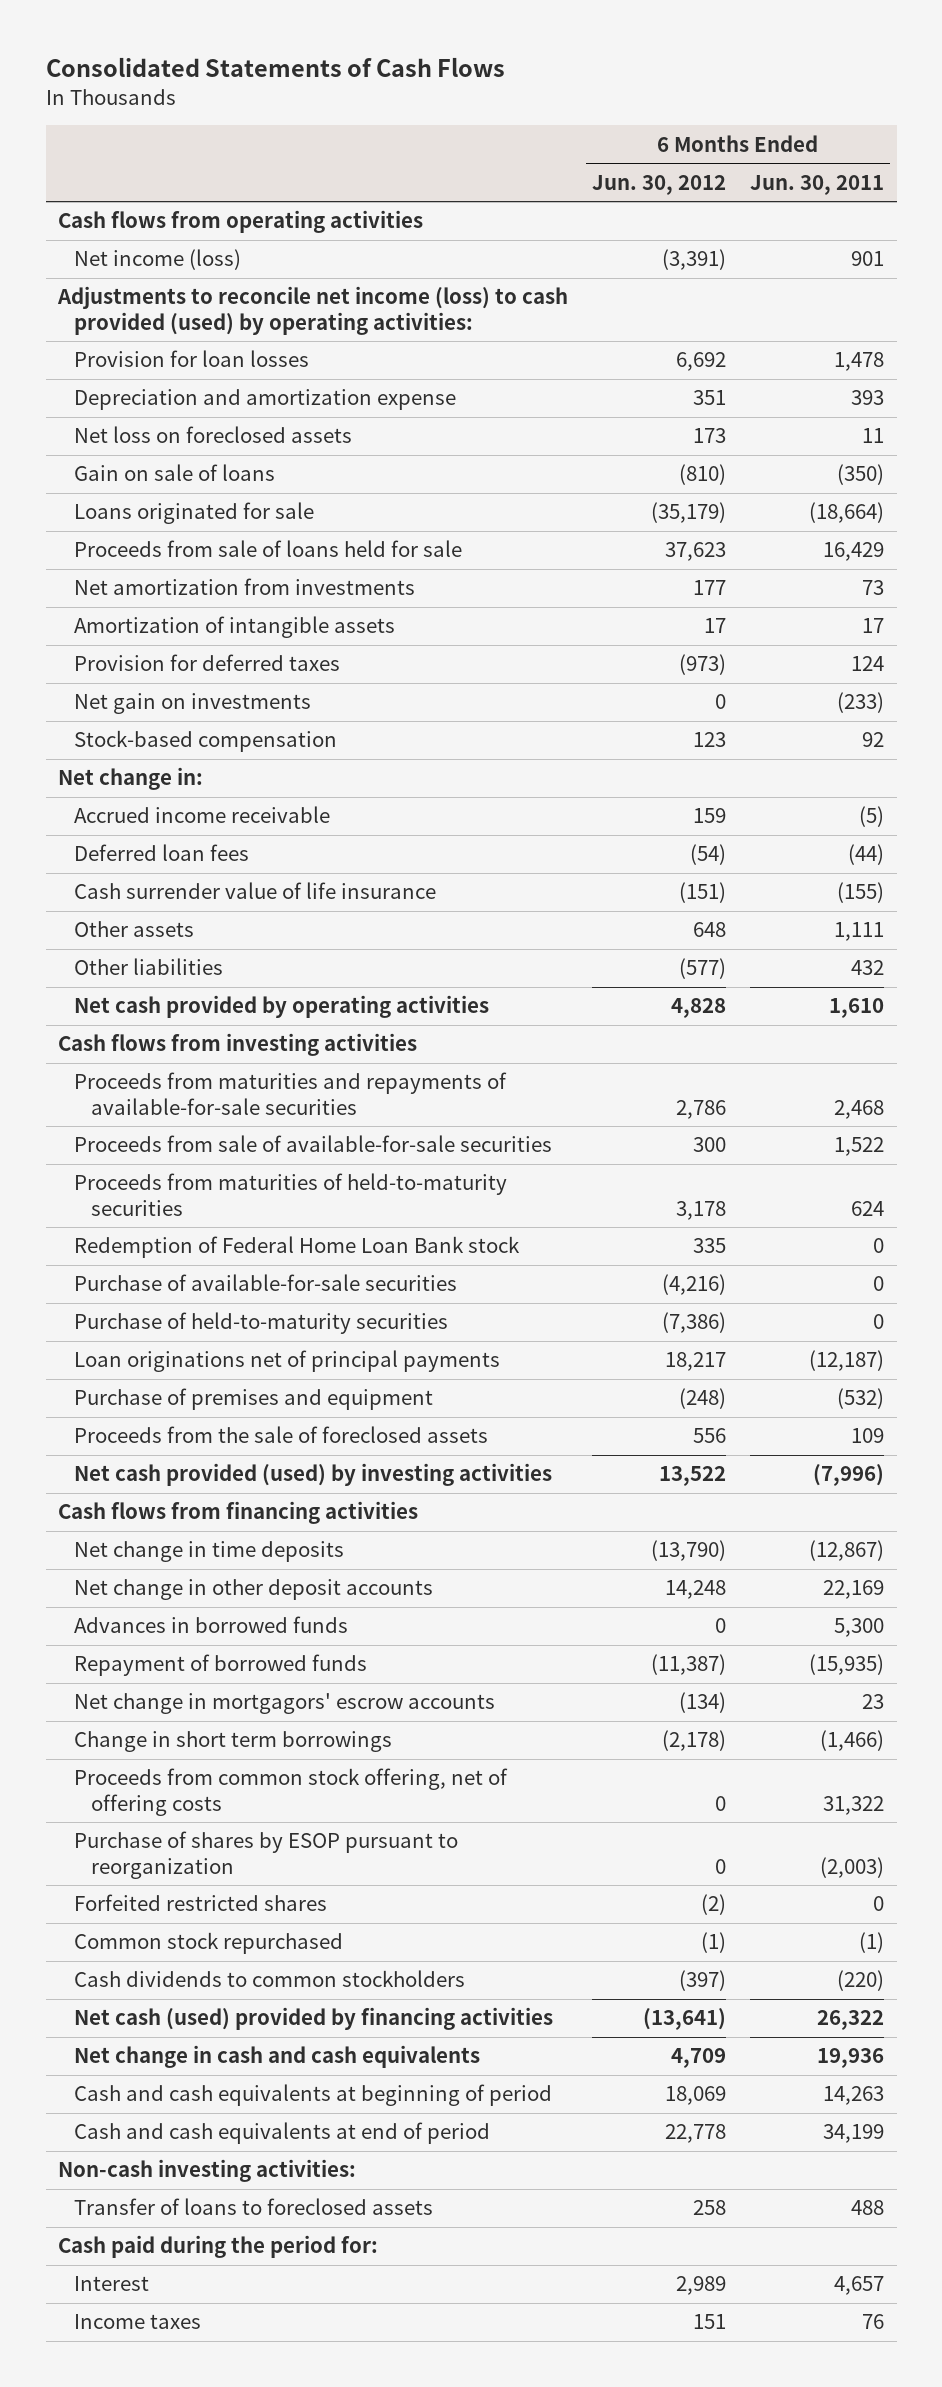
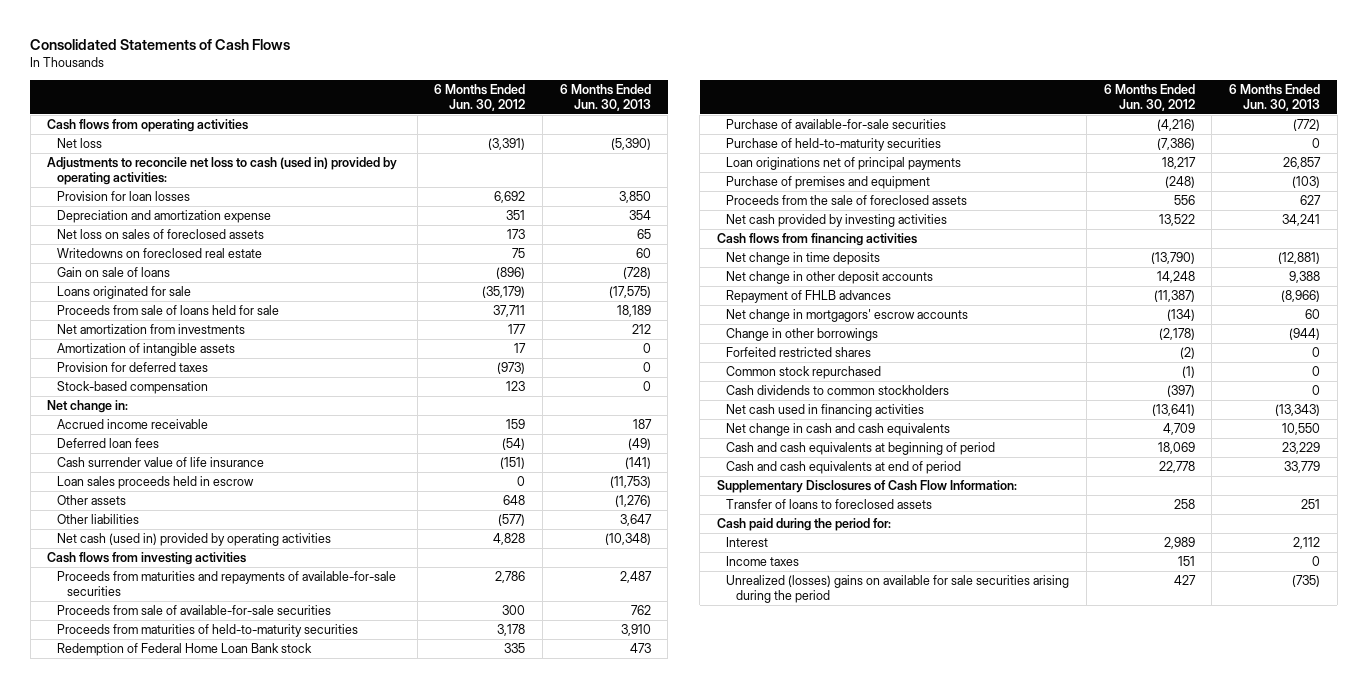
[750,174,885,195] Jun. 30, 2011 -> none
none -> [559,84,651,112] 6 Months Ended Jun. 30, 2013
[74,249,242,271] Net income (loss) -> [57,138,103,149] Net loss
[56,286,568,335] Adjustments to reconcile net income (loss) to cash provided (used) by operating activities: -> [47,157,398,186] Adjustments to reconcile net loss to cash (used in) provided by operating activities:
[74,426,353,444] Net loss on foreclosed assets -> [57,229,265,240] Net loss on sales of foreclosed assets
none -> [57,248,263,259] Writedowns on foreclosed real estate
[679,464,727,486] (810) -> [496,267,526,280] (896)
[665,542,727,562] 37,623 -> [493,305,526,318] 37,711
[74,693,312,715] Net gain on investments -> none
none -> [57,476,255,490] Loan sales proceeds held in escrow
[74,995,490,1019] Net cash provided by operating activities -> [57,533,332,547] Net cash (used in) provided by operating activities
[74,1463,553,1487] Net cash provided (used) by investing activities -> [726,214,948,228] Net cash provided by investing activities
[74,1616,349,1634] Advances in borrowed funds -> none
[74,1654,368,1677] Repayment of borrowed funds -> [726,290,892,304] Repayment of FHLB advances
[74,1768,509,1816] Proceeds from common stock offering, net of offering costs -> none
[74,1831,459,1879] Purchase of shares by ESOP pursuant to reorganization -> none
[74,1731,393,1753] Change in short term borrowings -> [726,328,879,342] Change in other borrowings
[74,2007,554,2031] Net cash (used) provided by financing activities -> [726,404,925,418] Net cash used in financing activities
[57,2159,356,2183] Non-cash investing activities: -> none
none -> [716,480,1017,494] Supplementary Disclosures of Cash Flow Information:
none -> [726,575,1070,604] Unrealized (losses) gains on available for sale securities arising during the period

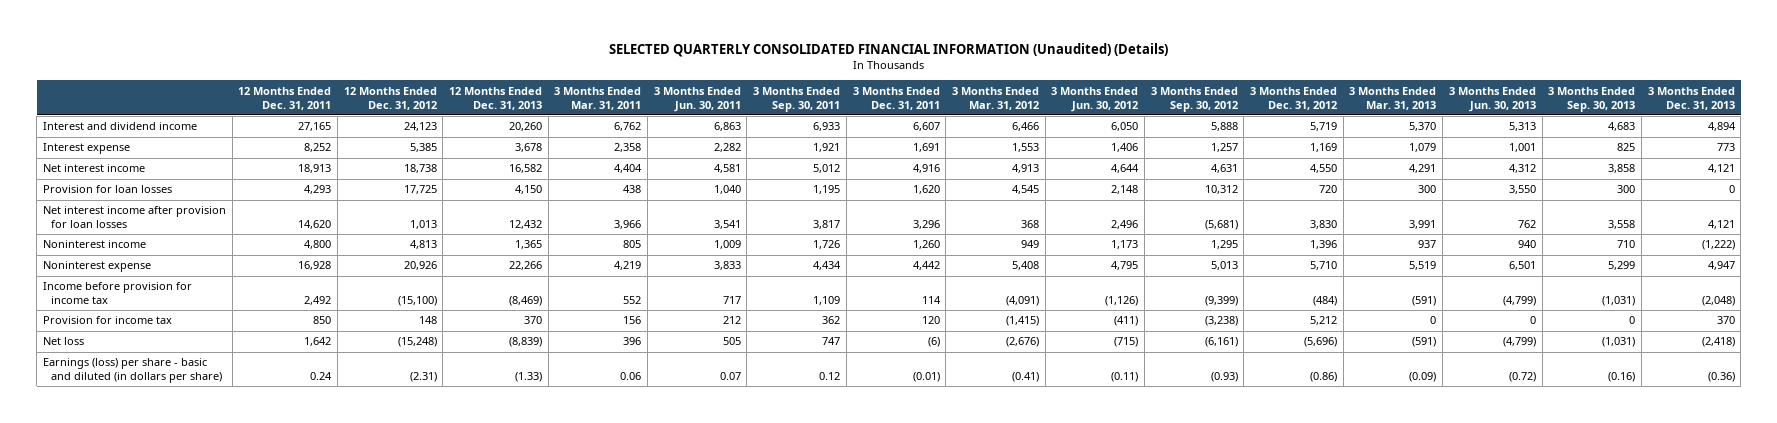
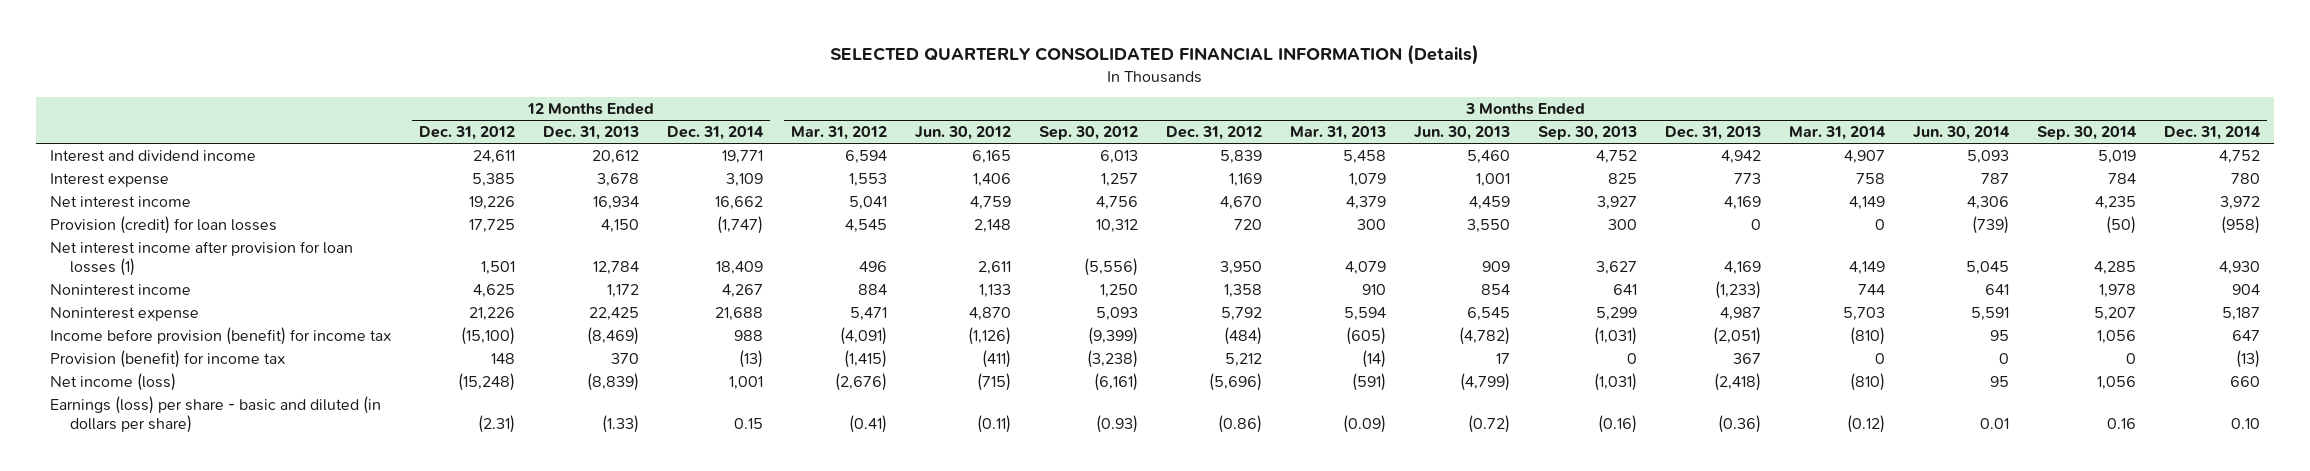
[608,43,1168,58] SELECTED QUARTERLY CONSOLIDATED FINANCIAL INFORMATION (Unaudited) (Details) -> [830,44,1480,66] SELECTED QUARTERLY CONSOLIDATED FINANCIAL INFORMATION (Details)
[238,86,332,110] 12 Months Ended Dec. 31, 2011 -> none
[554,86,642,110] 3 Months Ended Mar. 31, 2011 -> none
[653,86,741,112] 3 Months Ended Jun. 30, 2011 -> none
[753,86,841,112] 3 Months Ended Sep. 30, 2011 -> none
[852,86,940,110] 3 Months Ended Dec. 31, 2011 -> none
none -> [666,126,764,141] Dec. 31, 2014
none -> [1789,126,1887,141] Mar. 31, 2014
none -> [1913,126,2011,141] Jun. 30, 2014
none -> [2037,126,2138,141] Sep. 30, 2014
none -> [2164,126,2262,141] Dec. 31, 2014
[403,122,437,132] 24,123 -> [472,149,515,164] 24,611
[508,122,542,132] 20,260 -> [591,149,639,164] 20,612
[1011,122,1039,132] 6,466 -> [844,149,887,164] 6,594
[1111,122,1139,132] 6,050 -> [971,149,1011,164] 6,165
[1210,122,1238,132] 5,888 -> [1100,149,1139,164] 6,013
[1310,122,1338,132] 5,719 -> [1220,149,1263,164] 5,839
[1409,122,1437,132] 5,370 -> [1343,149,1387,164] 5,458
[1508,122,1536,132] 5,313 -> [1467,149,1511,164] 5,460
[1608,122,1636,132] 4,683 -> [1596,149,1638,164] 4,752
[1707,122,1736,132] 4,894 -> [1721,149,1762,164] 4,942
[403,164,437,174] 18,738 -> [468,195,515,210] 19,226
[508,164,542,174] 16,582 -> [592,195,639,210] 16,934
[1011,164,1039,174] 4,913 -> [848,195,887,210] 5,041
[1111,164,1140,174] 4,644 -> [969,195,1011,210] 4,759
[1210,164,1238,174] 4,631 -> [1096,195,1139,210] 4,756
[1310,164,1338,174] 4,550 -> [1220,195,1263,210] 4,670
[1409,164,1437,174] 4,291 -> [1346,195,1387,210] 4,379
[1508,164,1536,174] 4,312 -> [1469,195,1511,210] 4,459
[1608,164,1636,174] 3,858 -> [1597,195,1638,210] 3,927
[1707,164,1735,174] 4,121 -> [1724,195,1762,210] 4,169
[42,185,172,194] Provision for loan losses -> [49,215,277,234] Provision (credit) for loan losses
[42,206,226,229] Net interest income after provision for loan losses -> [49,240,353,277] Net interest income after provision for loan losses (1)
[409,220,437,230] 1,013 -> [480,261,515,276] 1,501
[508,220,542,230] 12,432 -> [592,261,639,276] 12,784
[1020,220,1039,229] 368 -> [858,261,887,273] 496
[1111,220,1139,230] 2,496 -> [977,261,1011,276] 2,611
[1204,220,1238,231] (5,681) -> [1084,258,1139,277] (5,556)
[1310,220,1338,230] 3,830 -> [1220,261,1263,276] 3,950
[1409,220,1437,230] 3,991 -> [1345,261,1387,276] 4,079
[1517,220,1536,229] 762 -> [1482,261,1511,273] 909
[1608,220,1636,230] 3,558 -> [1596,261,1638,276] 3,627
[1707,220,1735,230] 4,121 -> [1724,261,1762,276] 4,169
[409,240,437,250] 4,813 -> [472,283,515,298] 4,625
[514,240,542,250] 1,365 -> [606,283,639,298] 1,172
[1020,240,1039,249] 949 -> [857,283,887,295] 884
[1111,240,1139,250] 1,173 -> [978,283,1011,298] 1,133
[1210,240,1238,250] 1,295 -> [1100,283,1139,298] 1,250
[1310,240,1338,250] 1,396 -> [1224,283,1263,298] 1,358
[1418,240,1437,249] 937 -> [1362,283,1387,295] 910
[1517,240,1536,249] 940 -> [1481,283,1511,295] 854
[1617,240,1636,249] 710 -> [1613,283,1638,295] 641
[1701,240,1735,251] (1,222) -> [1715,280,1762,299] (1,233)
[403,261,437,271] 20,926 -> [468,306,515,321] 21,226
[508,261,542,271] 22,266 -> [588,306,639,321] 22,425
[1011,261,1039,271] 5,408 -> [849,306,887,321] 5,471
[1111,261,1139,271] 4,795 -> [968,306,1011,321] 4,870
[1210,261,1238,271] 5,013 -> [1096,306,1139,321] 5,093
[1310,261,1338,271] 5,710 -> [1221,306,1263,321] 5,792
[1409,261,1437,271] 5,519 -> [1344,306,1387,321] 5,594
[1508,261,1536,271] 6,501 -> [1467,306,1511,321] 6,545
[1707,261,1735,271] 4,947 -> [1720,306,1762,321] 4,987
[42,282,192,305] Income before provision for income tax -> [49,326,391,345] Income before provision (benefit) for income tax
[1412,296,1437,307] (591) -> [1346,326,1387,345] (605)
[1502,296,1536,307] (4,799) -> [1459,326,1511,345] (4,782)
[1701,296,1735,307] (2,048) -> [1713,326,1762,345] (2,051)
[42,316,172,325] Provision for income tax -> [49,349,285,368] Provision (benefit) for income tax
[1430,316,1437,325] 0 -> [1362,349,1387,368] (14)
[1529,316,1536,325] 0 -> [1496,352,1511,364] 17
[1716,316,1735,325] 370 -> [1733,352,1762,364] 367
[42,337,84,346] Net loss -> [49,372,176,391] Net income (loss)

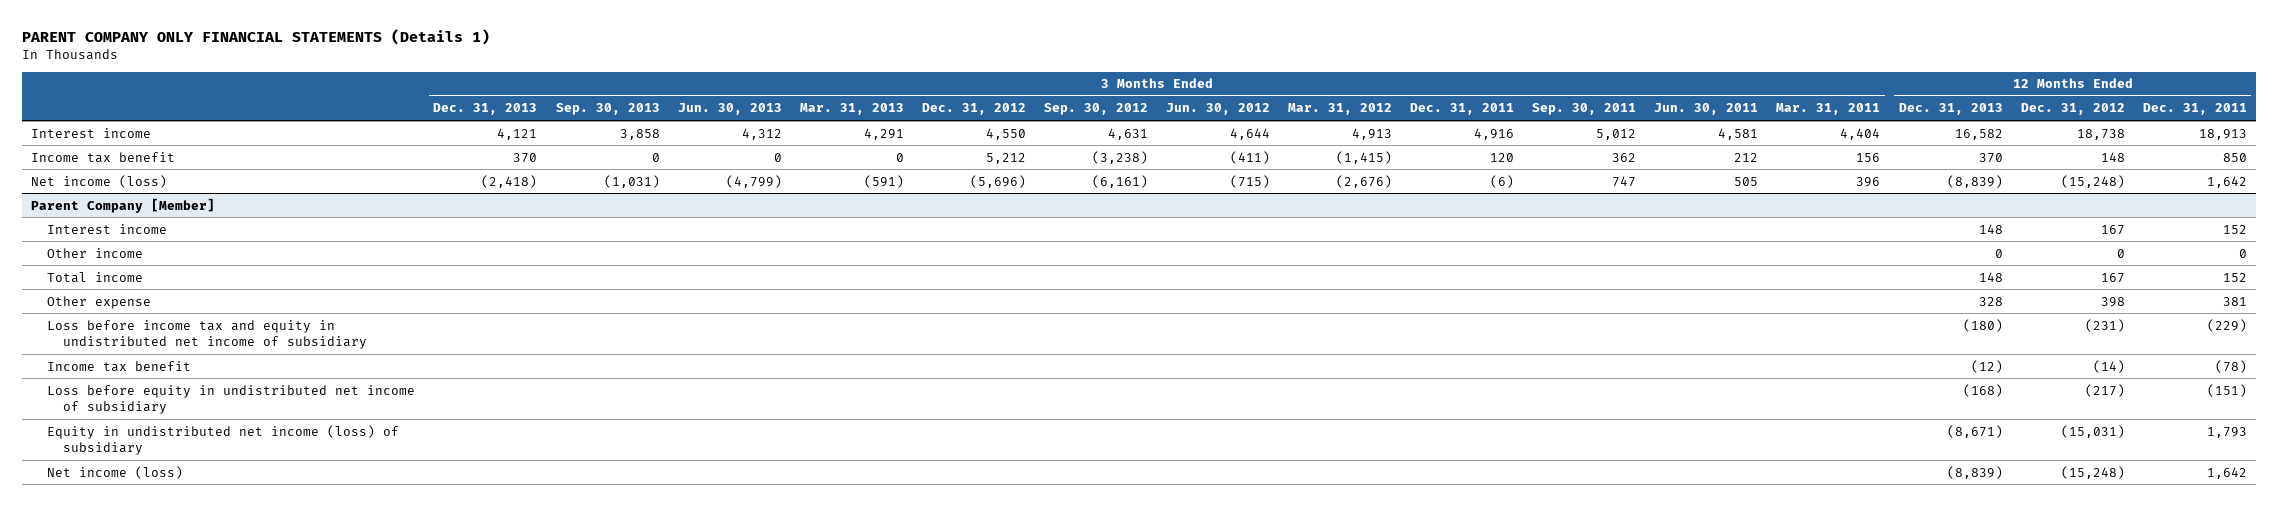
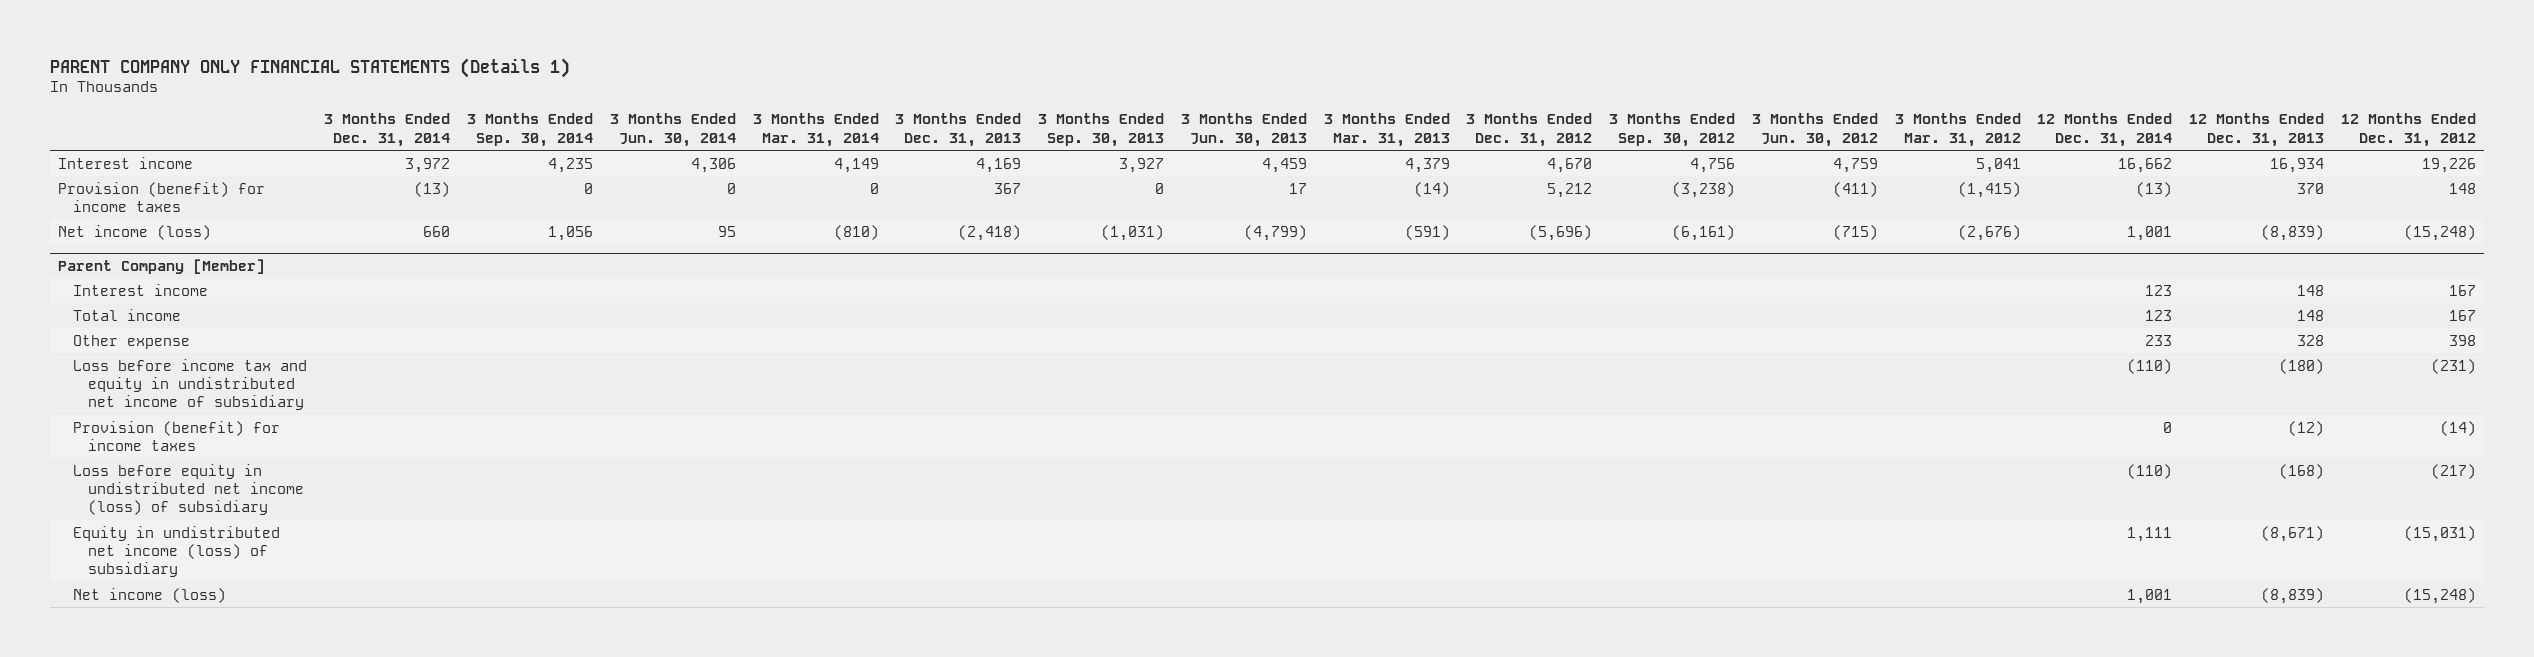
[1410,103,1515,116] Dec. 31, 2011 -> none
[1532,103,1637,116] Sep. 30, 2011 -> none
[1654,103,1759,116] Jun. 30, 2011 -> none
[1776,103,1881,116] Mar. 31, 2011 -> none
[2142,103,2247,116] Dec. 31, 2011 -> none
none -> [324,113,451,147] 3 Months Ended Dec. 31, 2014
none -> [467,113,594,147] 3 Months Ended Sep. 30, 2014
none -> [609,113,736,147] 3 Months Ended Jun. 30, 2014
none -> [752,113,879,147] 3 Months Ended Mar. 31, 2014
none -> [2037,113,2173,147] 12 Months Ended Dec. 31, 2014
[497,127,538,140] 4,121 -> [976,157,1022,173] 4,169
[619,128,660,140] 3,858 -> [1119,157,1165,173] 3,927
[741,127,782,140] 4,312 -> [1261,157,1307,173] 4,459
[863,127,904,140] 4,291 -> [1404,157,1450,173] 4,379
[985,127,1026,140] 4,550 -> [1547,157,1593,173] 4,670
[1107,127,1148,140] 4,631 -> [1690,157,1736,173] 4,756
[1230,127,1271,140] 4,644 -> [1832,157,1878,173] 4,759
[1352,127,1393,140] 4,913 -> [1975,157,2021,173] 5,041
[1954,128,2003,140] 16,582 -> [2270,157,2325,173] 16,934
[2076,128,2125,140] 18,738 -> [2421,157,2476,173] 19,226
[31,151,176,163] Income tax benefit -> [58,181,266,212] Provision (benefit) for income taxes
[513,152,538,163] 370 -> [994,182,1022,194] 367
[773,152,782,162] 0 -> [1288,182,1307,194] 17
[895,152,904,162] 0 -> [1413,181,1450,197] (14)
[47,247,144,258] Other income -> none
[47,360,192,372] Income tax benefit -> [73,420,281,451] Provision (benefit) for income taxes
[47,384,416,414] Loss before equity in undistributed net income of subsidiary -> [73,463,305,516] Loss before equity in undistributed net income (loss) of subsidiary

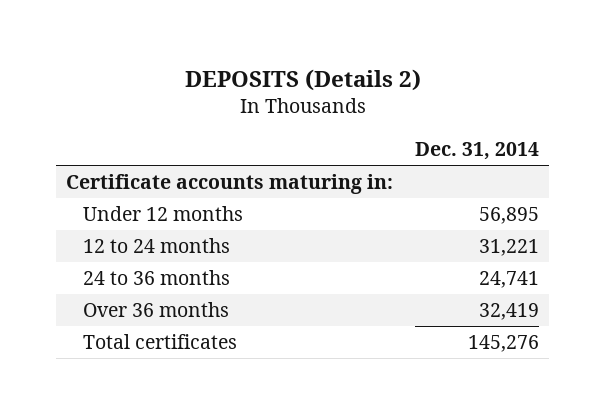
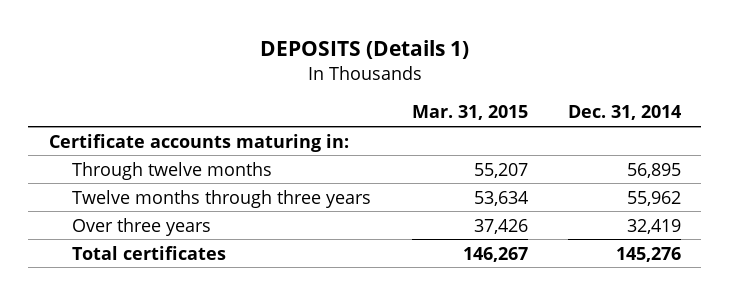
[184,68,421,91] DEPOSITS (Details 2) -> [259,39,469,59] DEPOSITS (Details 1)
none -> [411,105,528,121] Mar. 31, 2015
[82,238,230,254] 12 to 24 months -> none
[82,270,230,286] 24 to 36 months -> none
[82,206,243,222] Under 12 months -> [72,161,273,180] Through twelve months
none -> [72,189,372,208] Twelve months through three years
[82,302,229,318] Over 36 months -> [72,217,212,236] Over three years

